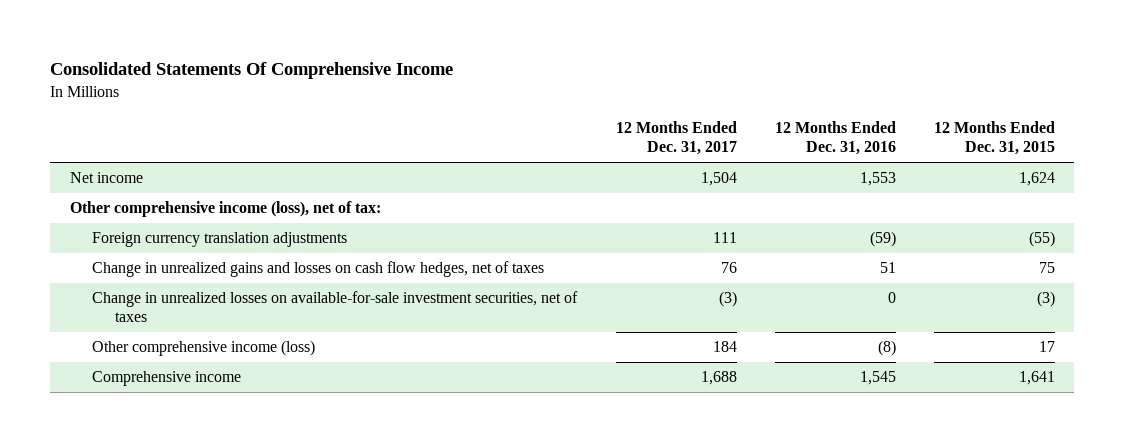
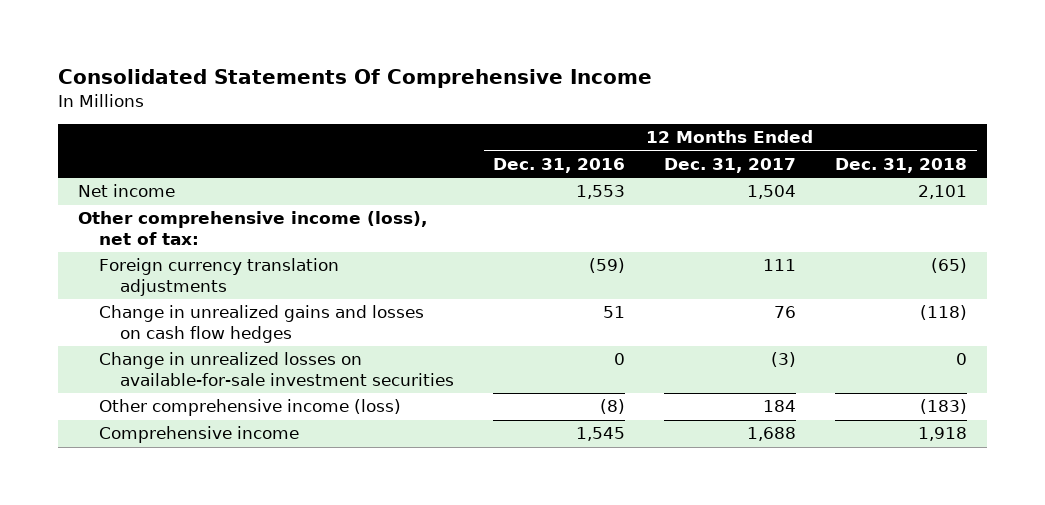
[934,121,1056,156] 12 Months Ended Dec. 31, 2015 -> none
none -> [835,158,968,174] Dec. 31, 2018
[92,261,545,278] Change in unrealized gains and losses on cash flow hedges, net of taxes -> [98,305,424,343] Change in unrealized gains and losses on cash flow hedges
[92,291,579,323] Change in unrealized losses on available-for-sale investment securities, net of taxes -> [98,352,455,386] Change in unrealized losses on available-for-sale investment securities

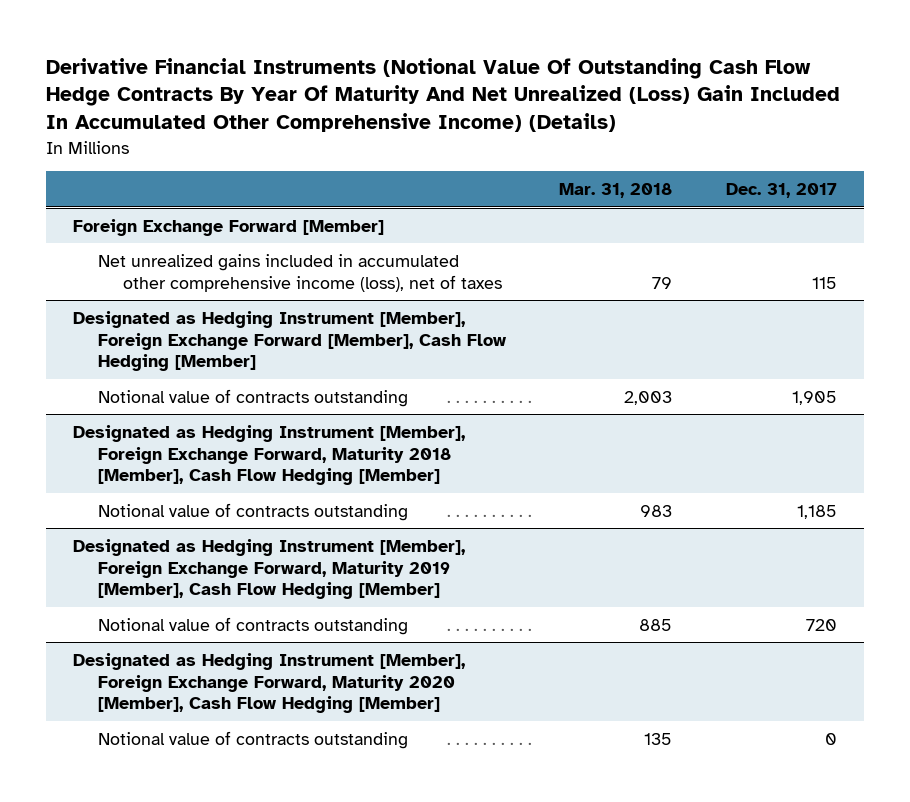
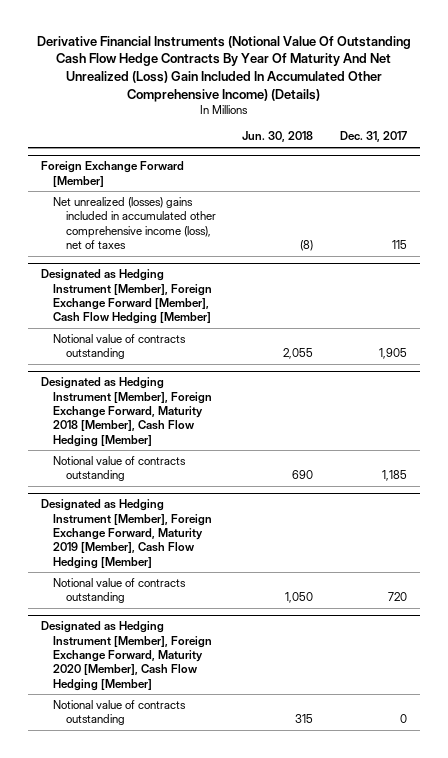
[559,183,673,199] Mar. 31, 2018 -> none
none -> [242,131,314,143] Jun. 30, 2018
[97,253,502,292] Net unrealized gains included in accumulated other comprehensive income (loss), net of taxes -> [53,196,216,250] Net unrealized (losses) gains included in accumulated other comprehensive income (loss), net of taxes

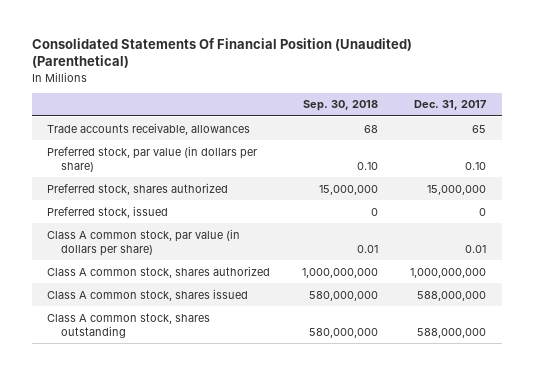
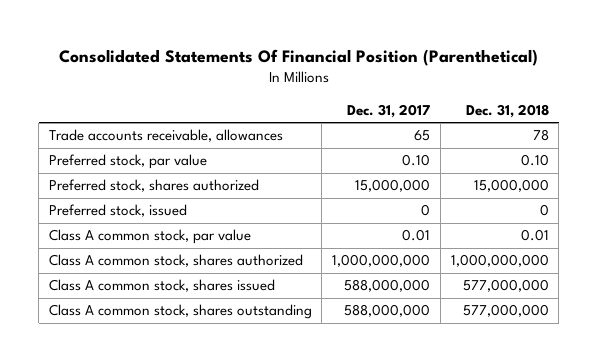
[31,37,412,69] Consolidated Statements Of Financial Position (Unaudited) (Parenthetical) -> [58,48,538,66] Consolidated Statements Of Financial Position (Parenthetical)
[303,100,379,112] Sep. 30, 2018 -> none
none -> [465,103,549,118] Dec. 31, 2018
[47,145,258,172] Preferred stock, par value (in dollars per share) -> [48,154,207,170] Preferred stock, par value
[47,228,241,256] Class A common stock, par value (in dollars per share) -> [48,229,251,245] Class A common stock, par value

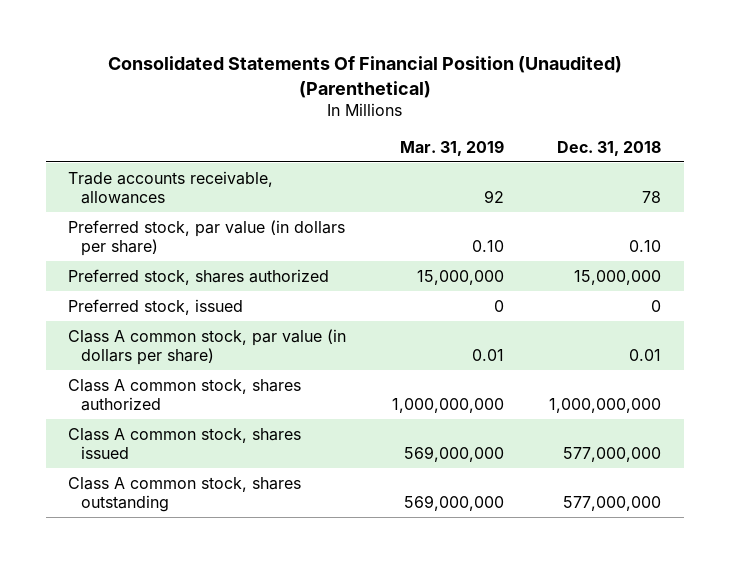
[58,48,538,66] Consolidated Statements Of Financial Position (Parenthetical) -> [107,56,622,98] Consolidated Statements Of Financial Position (Unaudited) (Parenthetical)
[347,103,431,118] Dec. 31, 2017 -> none
none -> [399,139,504,156] Mar. 31, 2019
[48,154,207,170] Preferred stock, par value -> [68,219,346,257] Preferred stock, par value (in dollars per share)
[48,229,251,245] Class A common stock, par value -> [68,328,347,366] Class A common stock, par value (in dollars per share)

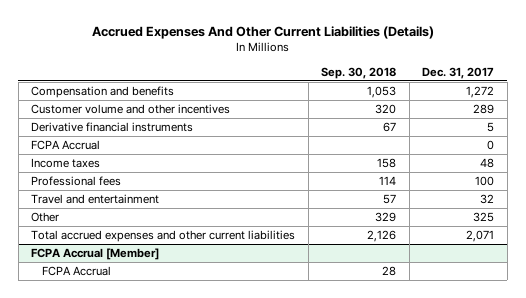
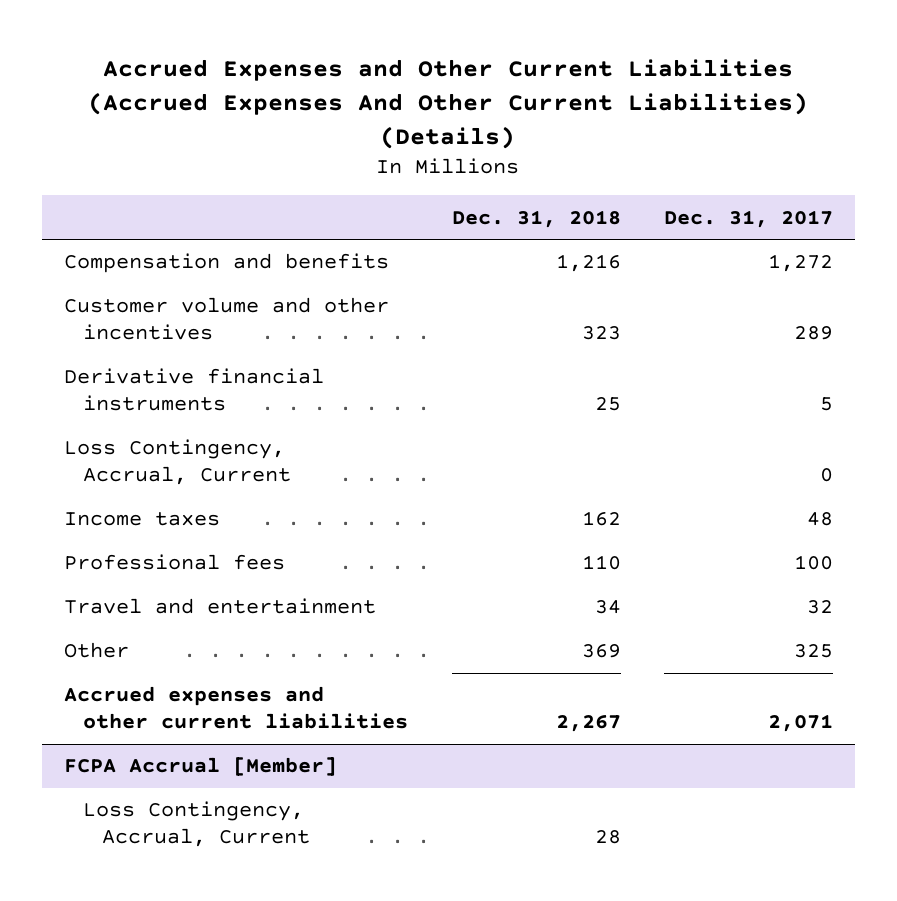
[91,25,434,39] Accrued Expenses And Other Current Liabilities (Details) -> [88,58,809,149] Accrued Expenses and Other Current Liabilities (Accrued Expenses And Other Current Liabilities) (Details)
[321,66,397,79] Sep. 30, 2018 -> none
none -> [451,209,621,228] Dec. 31, 2018
[31,139,101,150] FCPA Accrual -> [63,439,291,486] Loss Contingency, Accrual, Current
[31,229,296,242] Total accrued expenses and other current liabilities -> [63,686,408,730] Accrued expenses and other current liabilities
[41,265,111,276] FCPA Accrual -> [82,801,311,848] Loss Contingency, Accrual, Current

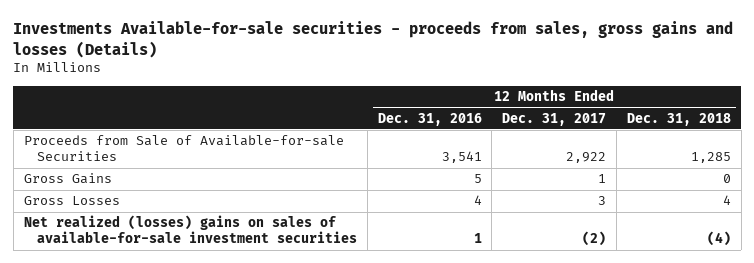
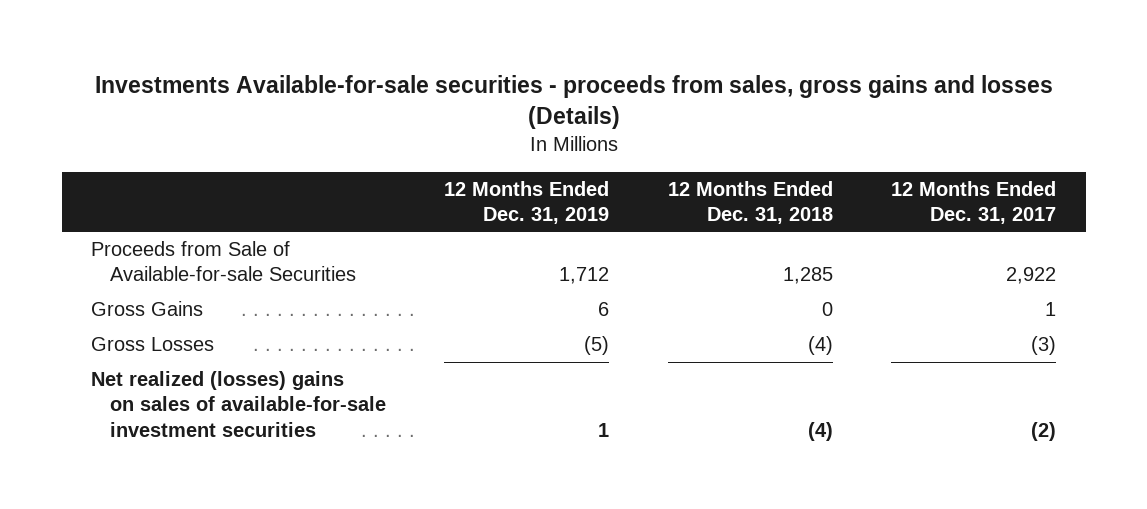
[377,112,482,126] Dec. 31, 2016 -> none
none -> [444,180,610,225] 12 Months Ended Dec. 31, 2019
[598,196,607,206] 3 -> [1031,336,1057,356] (3)
[722,195,731,206] 4 -> [807,336,833,356] (4)

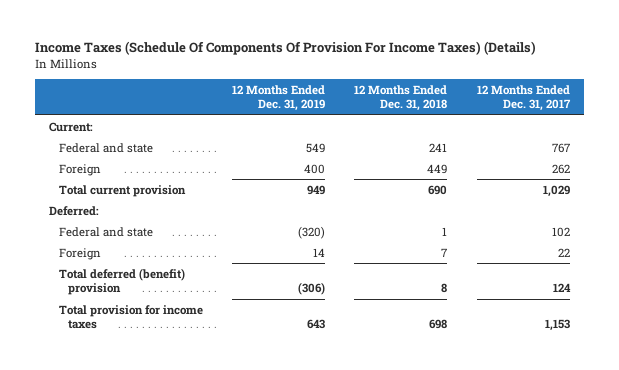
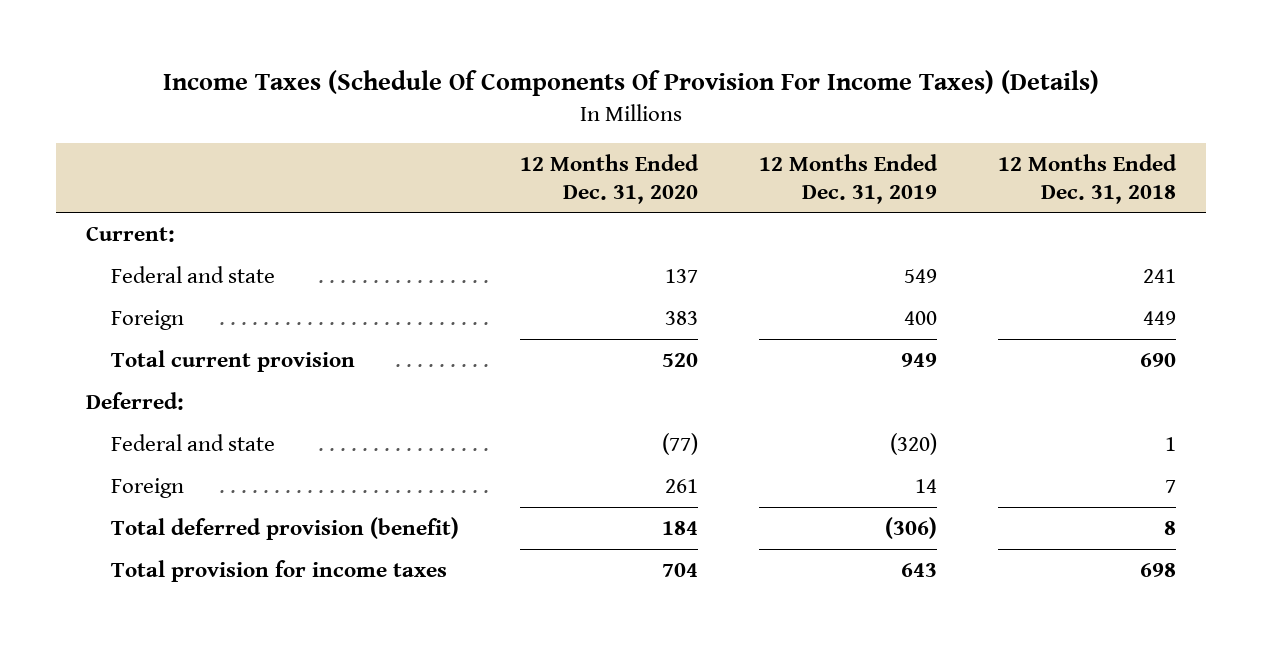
[476,84,571,112] 12 Months Ended Dec. 31, 2017 -> none
none -> [519,153,699,204] 12 Months Ended Dec. 31, 2020
[58,267,185,296] Total deferred (benefit) provision -> [110,516,459,540] Total deferred provision (benefit)

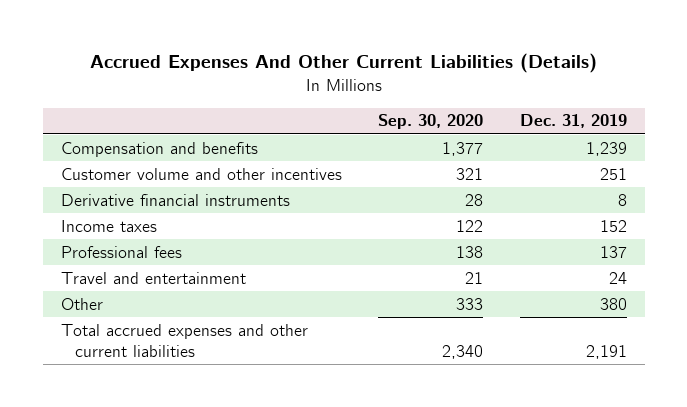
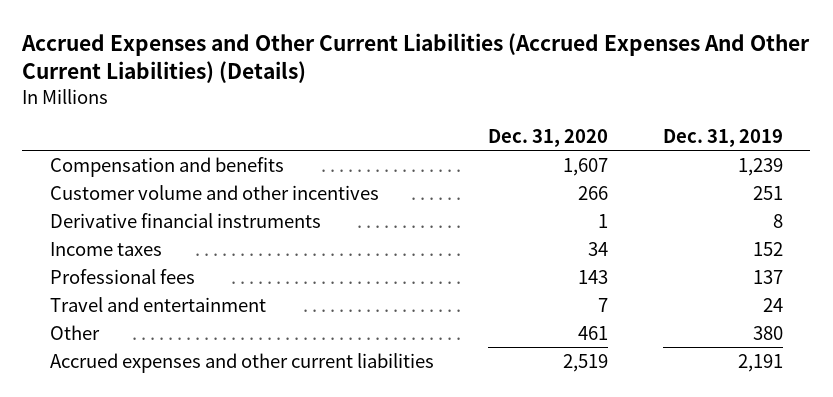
[89,53,597,74] Accrued Expenses And Other Current Liabilities (Details) -> [21,32,811,84] Accrued Expenses and Other Current Liabilities (Accrued Expenses And Other Current Liabilities) (Details)
[378,114,484,130] Sep. 30, 2020 -> none
none -> [488,128,609,147] Dec. 31, 2020
[60,323,308,357] Total accrued expenses and other current liabilities -> [49,352,434,373] Accrued expenses and other current liabilities

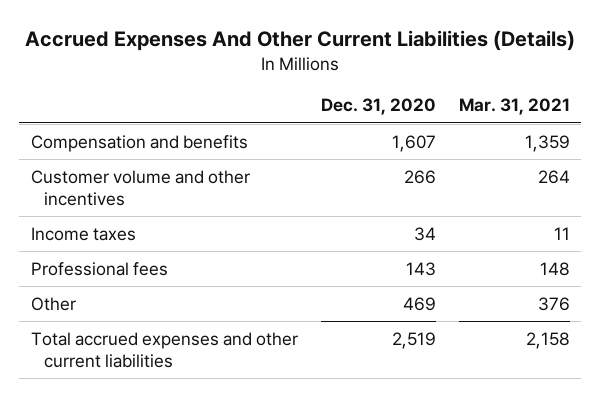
[21,32,811,84] Accrued Expenses and Other Current Liabilities (Accrued Expenses And Other Current Liabilities) (Details) -> [25,30,576,52] Accrued Expenses And Other Current Liabilities (Details)
[662,128,783,147] Dec. 31, 2019 -> none
none -> [458,98,570,116] Mar. 31, 2021
[49,212,321,228] Derivative financial instruments -> none
[49,296,266,312] Travel and entertainment -> none
[578,325,609,340] 461 -> [402,296,436,311] 469
[49,352,434,373] Accrued expenses and other current liabilities -> [30,331,298,368] Total accrued expenses and other current liabilities

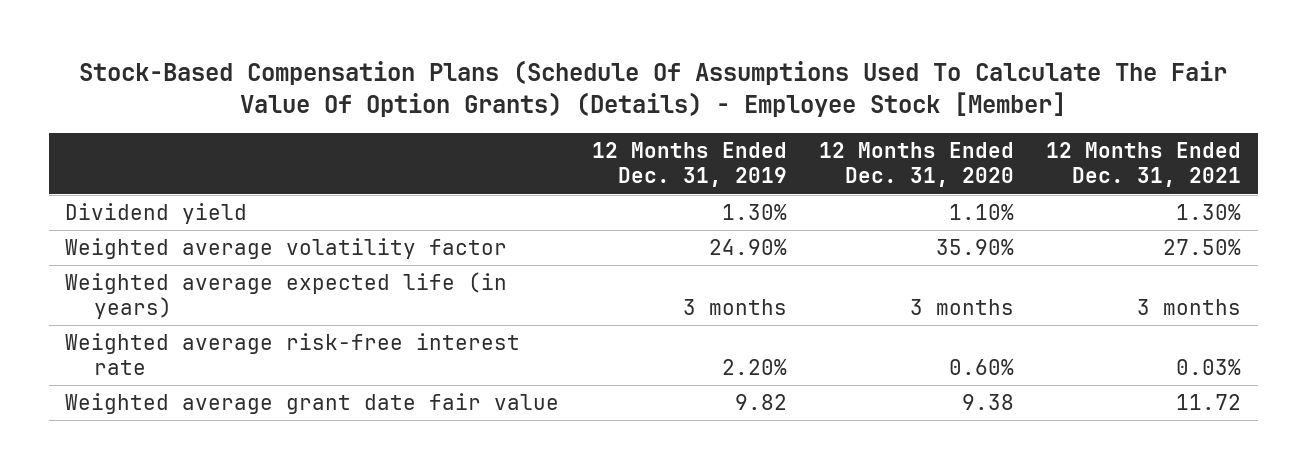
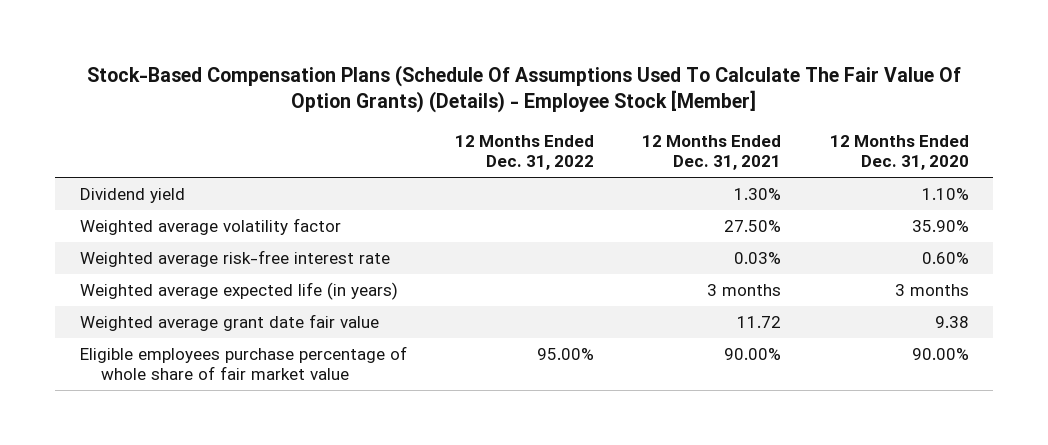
[591,142,787,188] 12 Months Ended Dec. 31, 2019 -> none
none -> [454,135,594,171] 12 Months Ended Dec. 31, 2022
[65,272,508,320] Weighted average expected life (in years) -> [79,282,398,301] Weighted average expected life (in years)
none -> [79,346,407,380] Eligible employees purchase percentage of whole share of fair market value

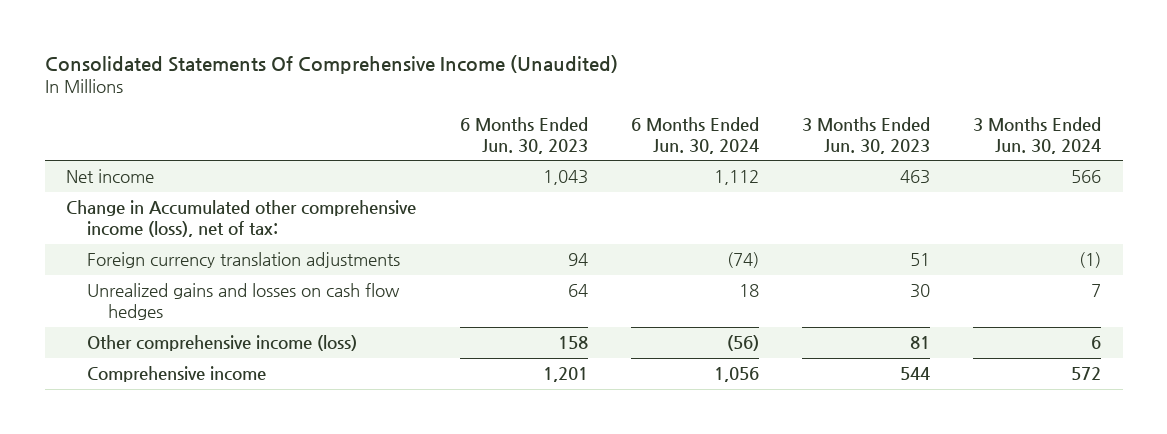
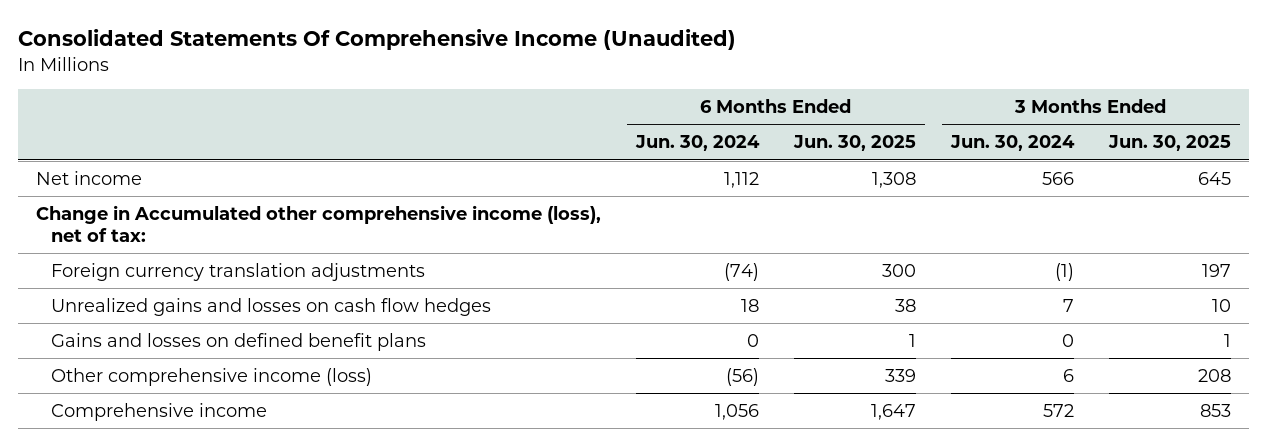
[459,116,588,154] 6 Months Ended Jun. 30, 2023 -> none
[801,116,930,154] 3 Months Ended Jun. 30, 2023 -> none
none -> [792,135,916,152] Jun. 30, 2025
none -> [1108,135,1232,152] Jun. 30, 2025
none -> [50,333,426,352] Gains and losses on defined benefit plans

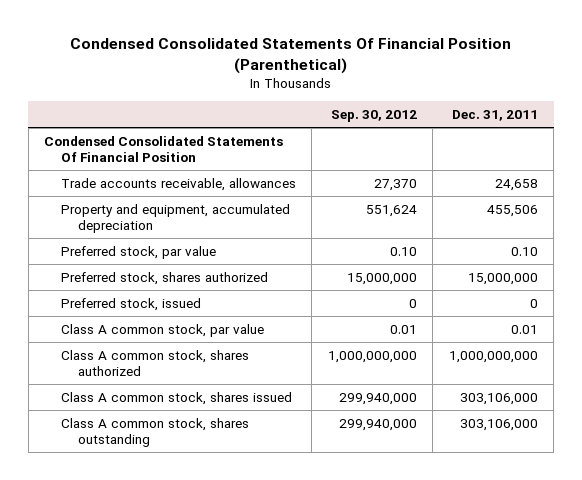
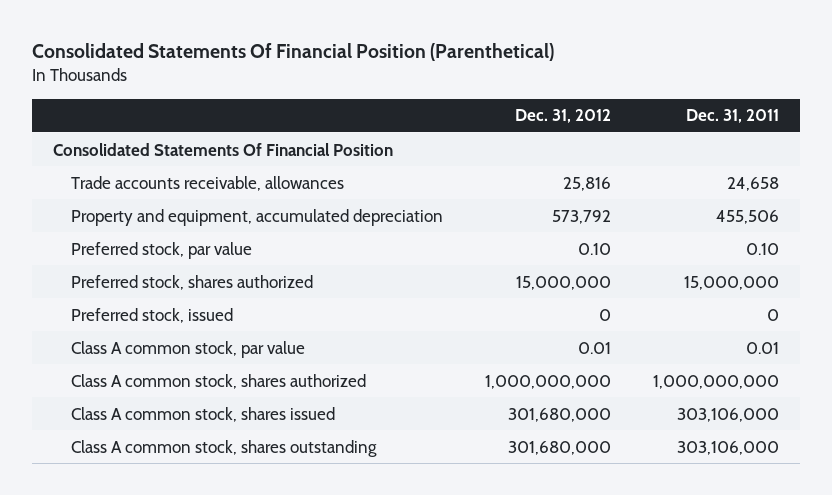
[69,38,511,74] Condensed Consolidated Statements Of Financial Position (Parenthetical) -> [31,43,554,62] Consolidated Statements Of Financial Position (Parenthetical)
[330,109,417,122] Sep. 30, 2012 -> none
none -> [515,109,612,124] Dec. 31, 2012
[44,135,284,162] Condensed Consolidated Statements Of Financial Position -> [52,142,393,156] Consolidated Statements Of Financial Position

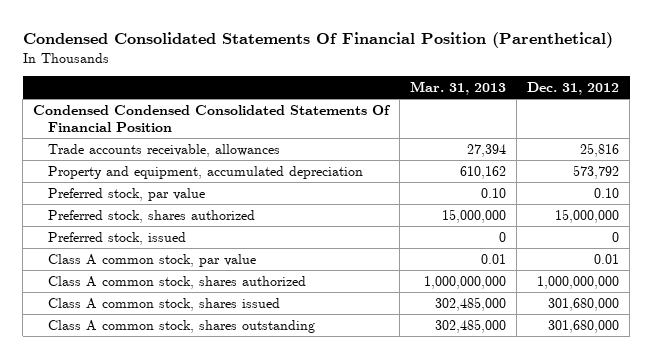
[31,43,554,62] Consolidated Statements Of Financial Position (Parenthetical) -> [22,32,613,49] Condensed Consolidated Statements Of Financial Position (Parenthetical)
[686,109,780,124] Dec. 31, 2011 -> none
none -> [410,81,507,96] Mar. 31, 2013
[52,142,393,156] Consolidated Statements Of Financial Position -> [33,104,392,133] Condensed Condensed Consolidated Statements Of Financial Position

